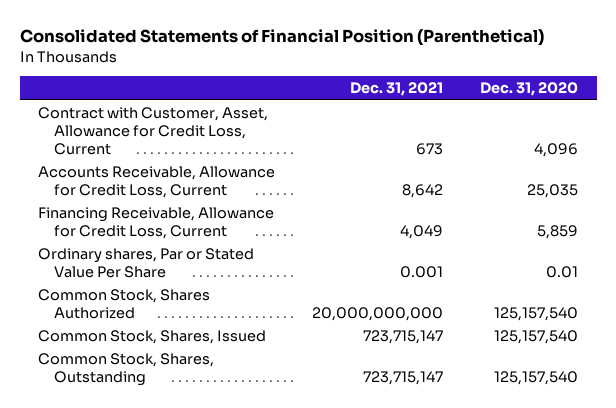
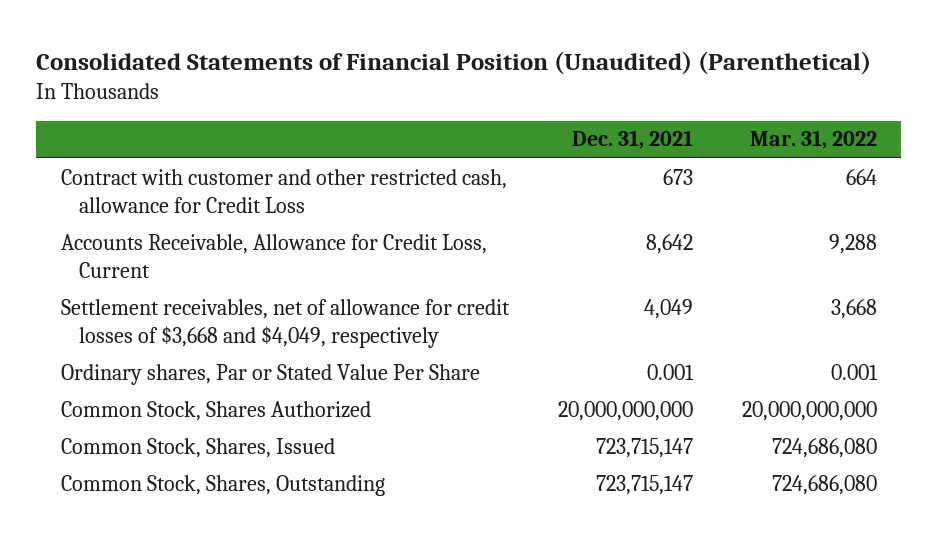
[19,29,544,47] Consolidated Statements of Financial Position (Parenthetical) -> [36,50,872,75] Consolidated Statements of Financial Position (Unaudited) (Parenthetical)
[480,82,579,97] Dec. 31, 2020 -> none
none -> [749,130,877,150] Mar. 31, 2022
[38,106,269,155] Contract with Customer, Asset, Allowance for Credit Loss, Current -> [60,168,507,213] Contract with customer and other restricted cash, allowance for Credit Loss
[38,206,275,239] Financing Receivable, Allowance for Credit Loss, Current -> [60,298,510,348] Settlement receivables, net of allowance for credit losses of $3,668 and $4,049, respectively

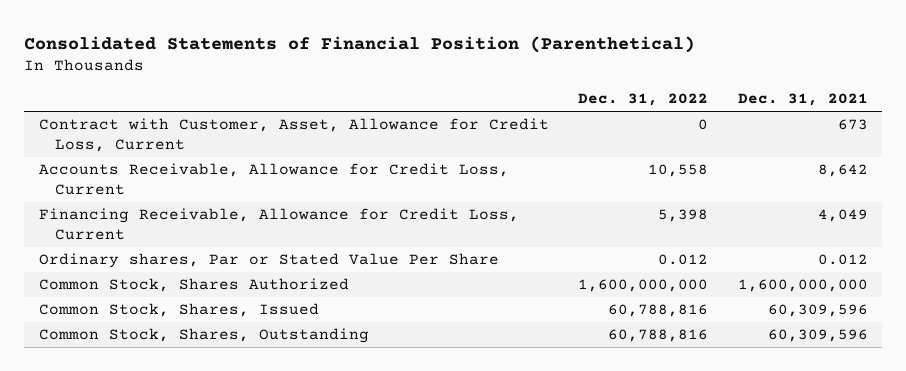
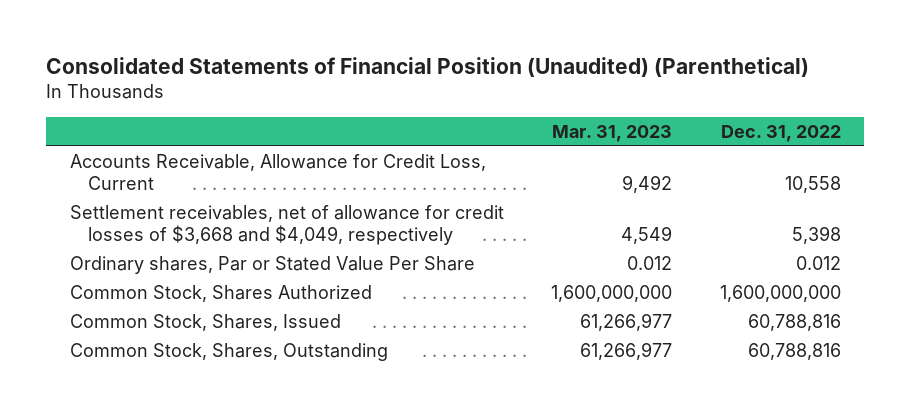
[23,35,695,53] Consolidated Statements of Financial Position (Parenthetical) -> [45,56,809,77] Consolidated Statements of Financial Position (Unaudited) (Parenthetical)
[737,93,868,107] Dec. 31, 2021 -> none
none -> [552,124,673,142] Mar. 31, 2023
[38,118,549,152] Contract with Customer, Asset, Allowance for Credit Loss, Current -> none
[38,208,519,240] Financing Receivable, Allowance for Credit Loss, Current -> [69,205,504,245] Settlement receivables, net of allowance for credit losses of $3,668 and $4,049, respectively

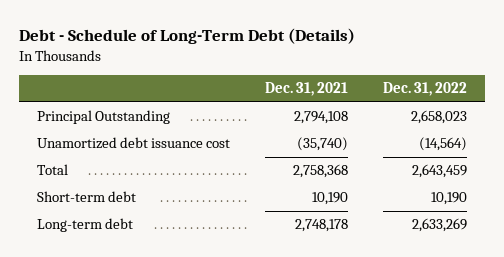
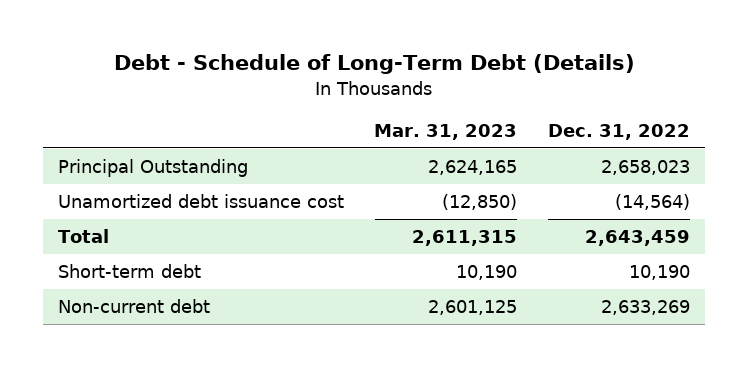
[265,82,349,97] Dec. 31, 2021 -> none
none -> [374,123,518,140] Mar. 31, 2023
[36,218,133,233] Long-term debt -> [57,299,210,314] Non-current debt

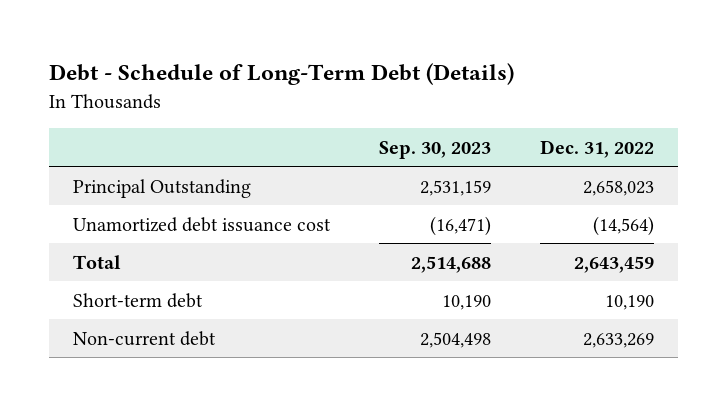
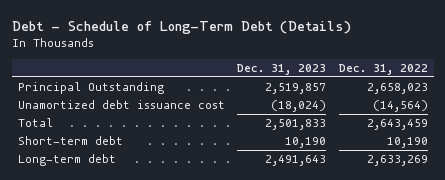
[378,140,491,159] Sep. 30, 2023 -> none
none -> [237,64,327,76] Dec. 31, 2023
[73,330,217,346] Non-current debt -> [17,153,116,166] Long-term debt

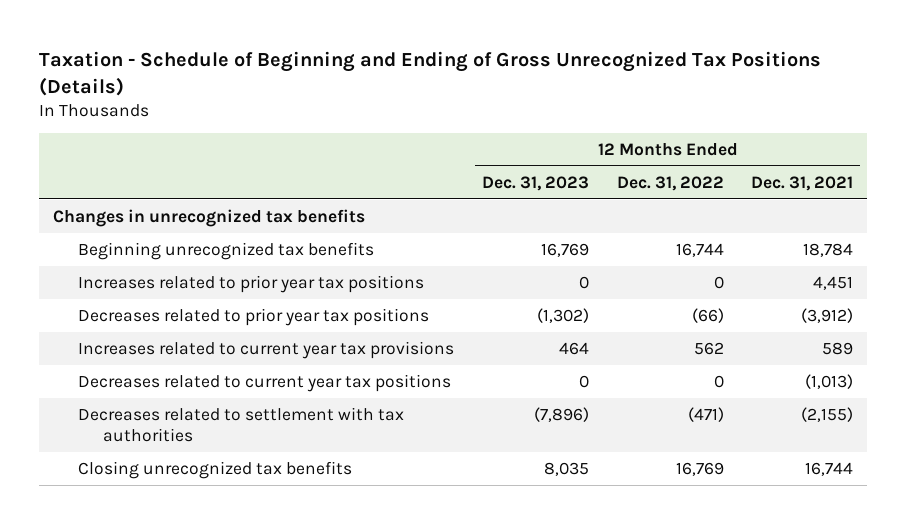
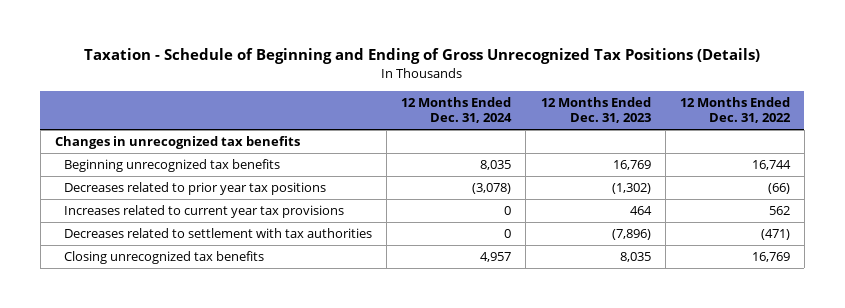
[751,175,854,191] Dec. 31, 2021 -> none
none -> [401,96,513,124] 12 Months Ended Dec. 31, 2024
[78,274,425,293] Increases related to prior year tax positions -> none
[78,373,452,392] Decreases related to current year tax positions -> none

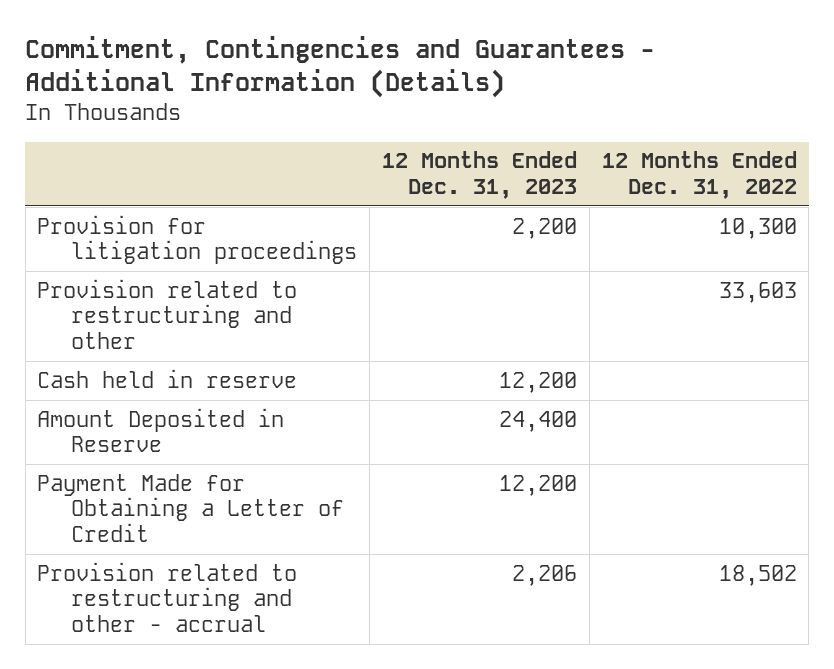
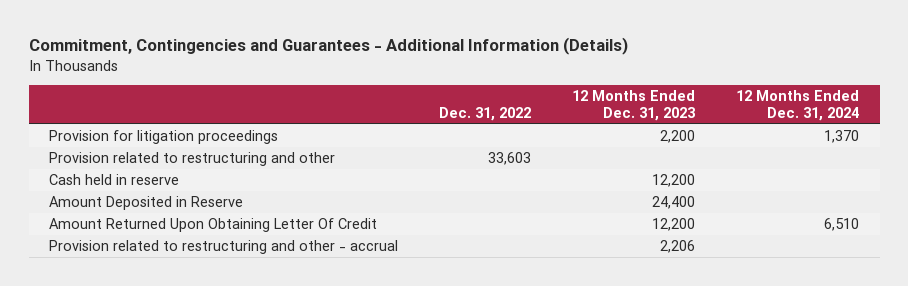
[601,151,797,199] 12 Months Ended Dec. 31, 2022 -> none
none -> [439,107,532,122] Dec. 31, 2022
none -> [736,90,860,122] 12 Months Ended Dec. 31, 2024
[37,473,345,543] Payment Made for Obtaining a Letter of Credit -> [49,217,378,232] Amount Returned Upon Obtaining Letter Of Credit

